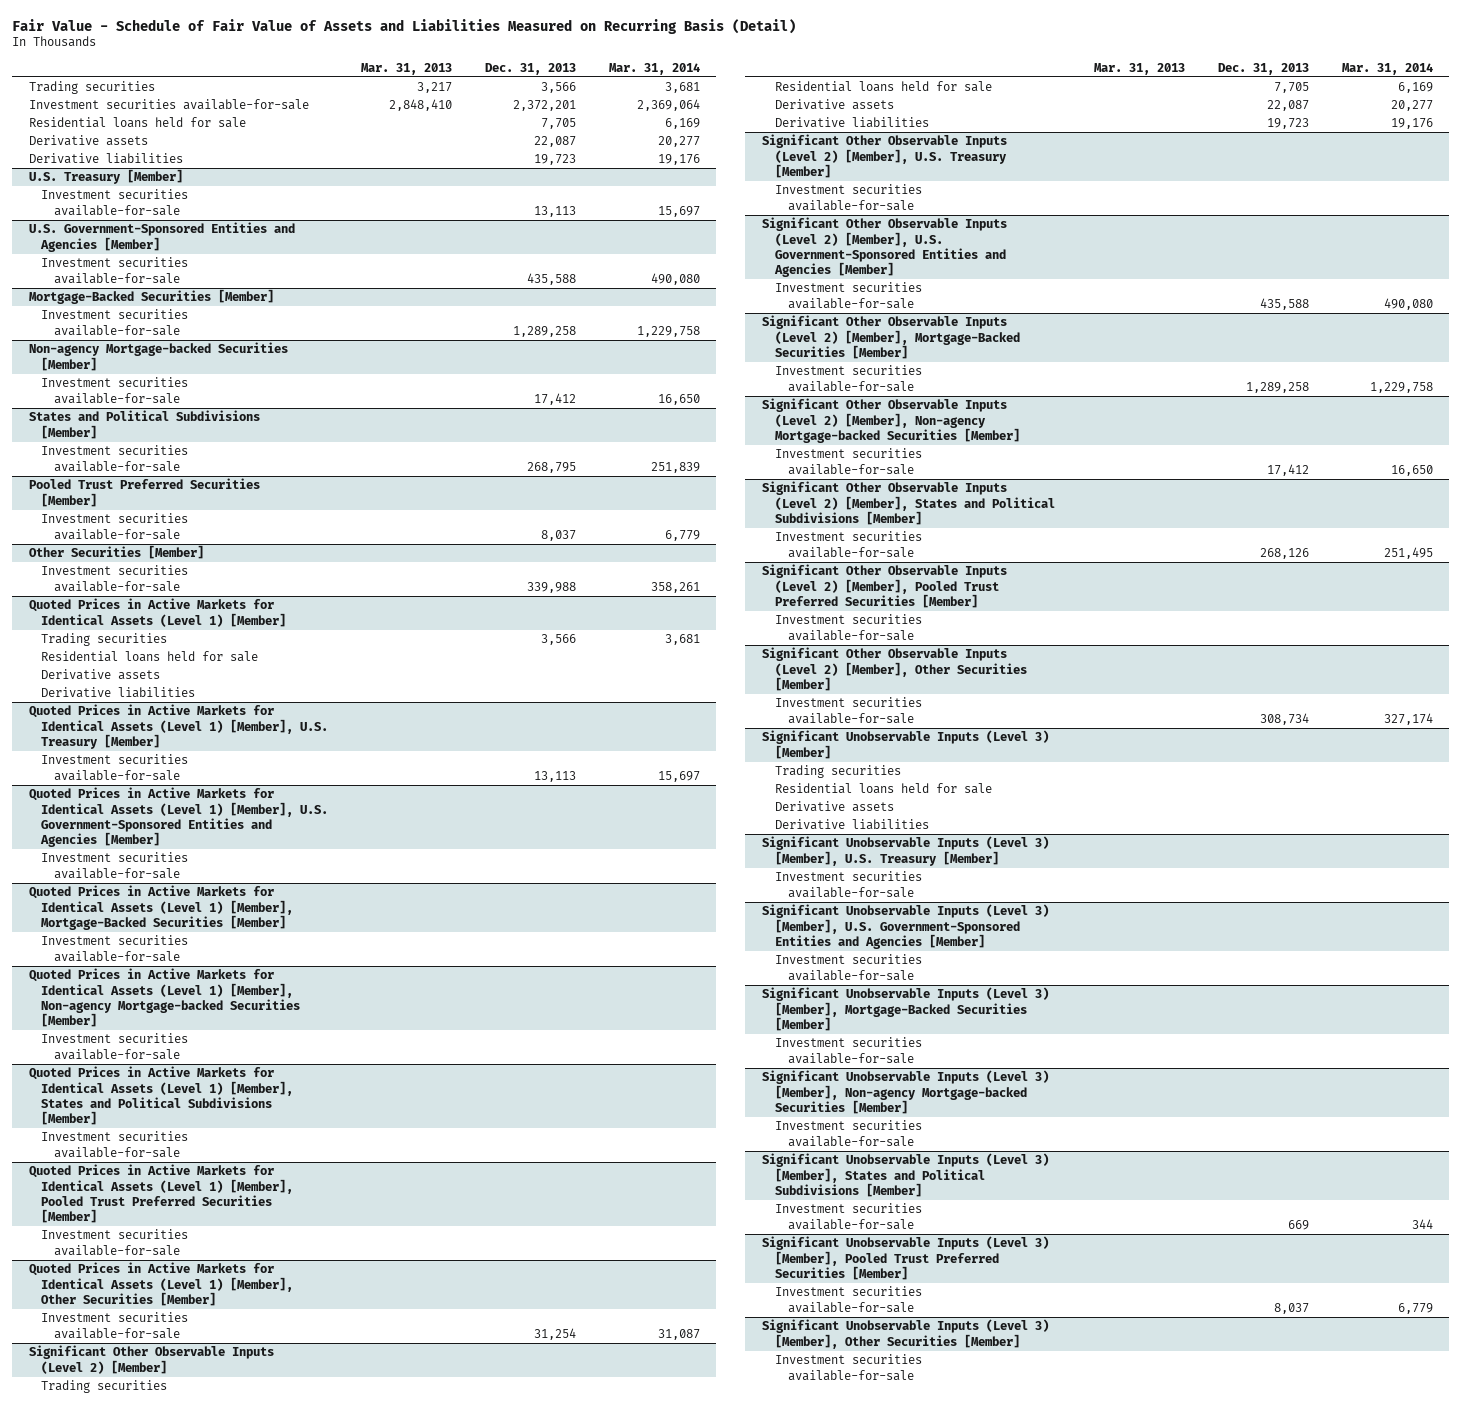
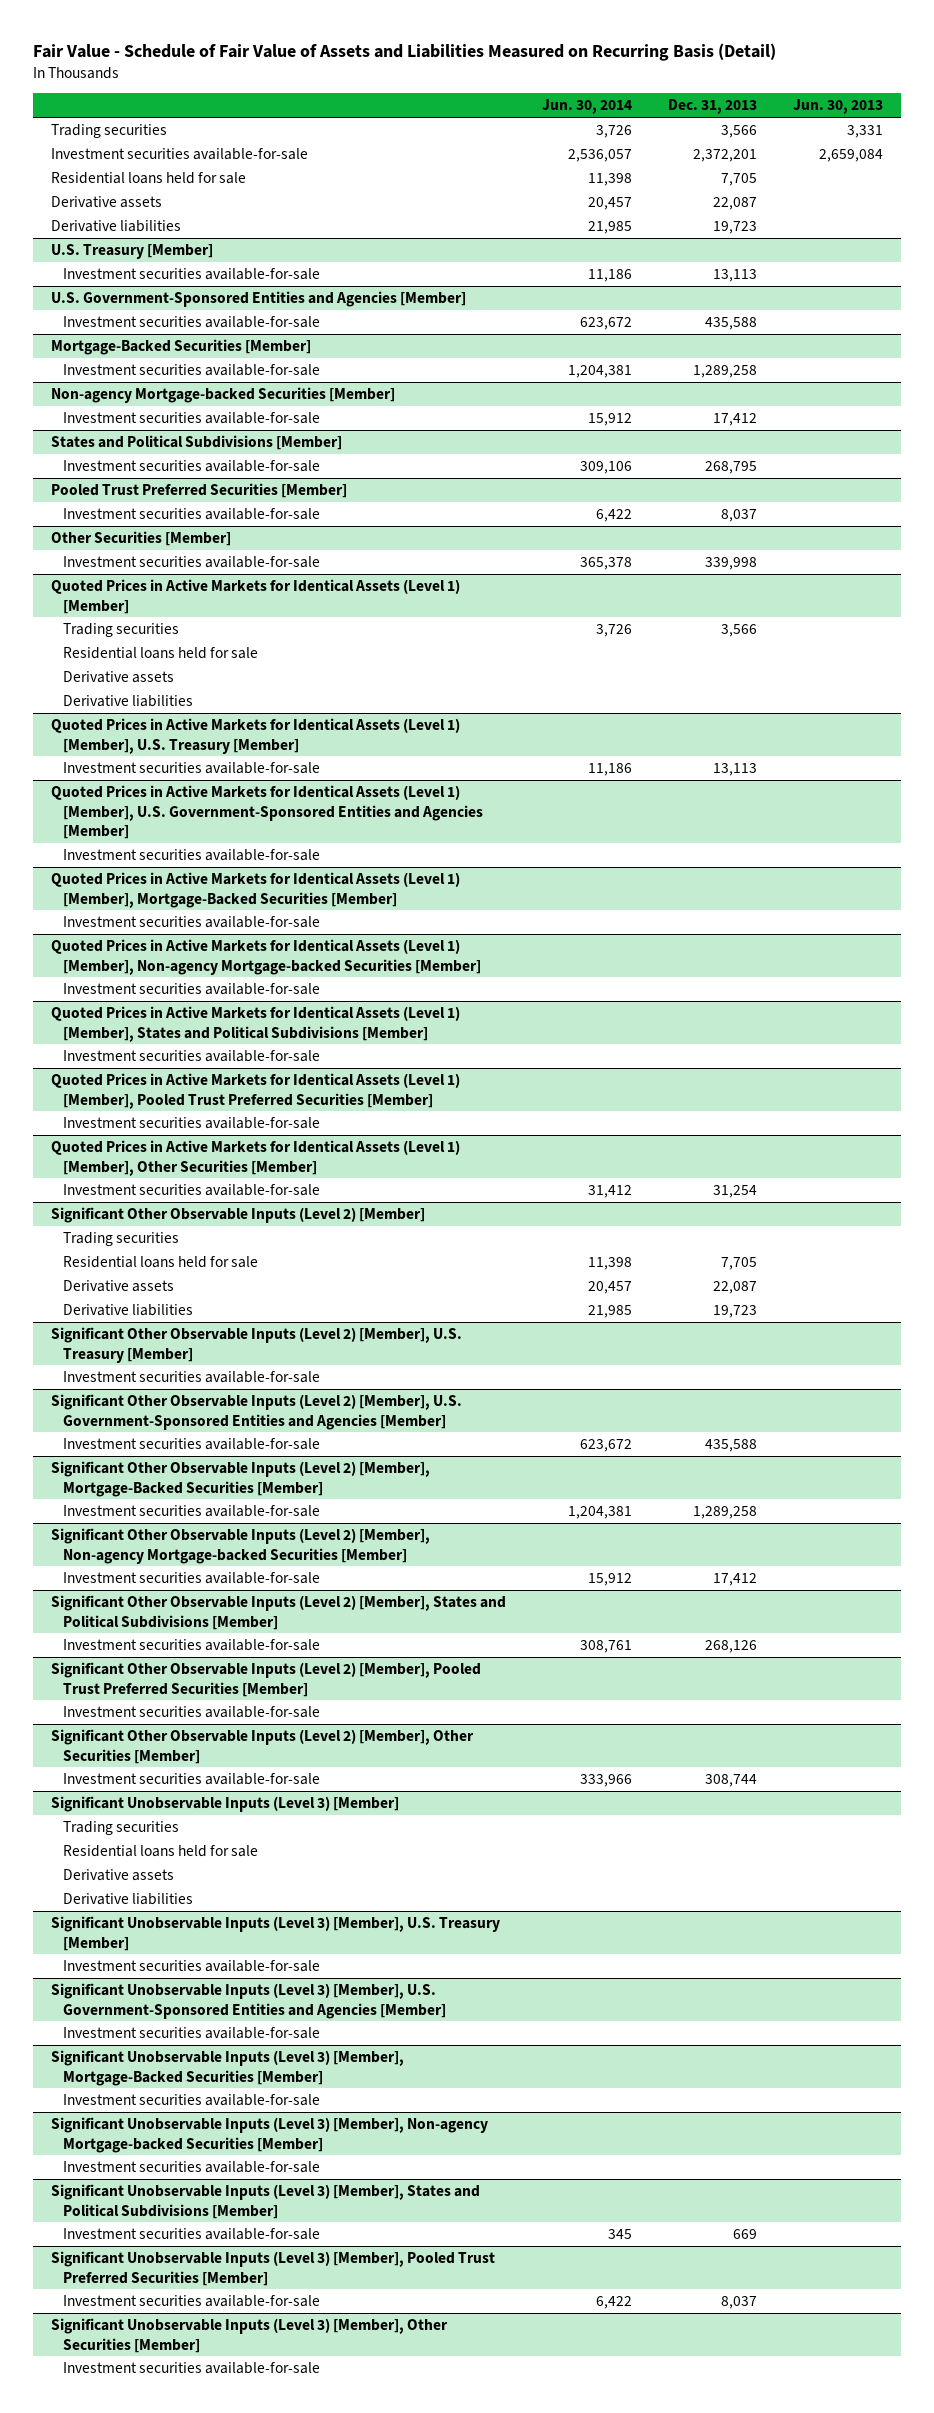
[361,62,453,75] Mar. 31, 2013 -> none
[608,62,700,75] Mar. 31, 2014 -> none
none -> [541,99,632,115] Jun. 30, 2014
none -> [792,99,883,115] Jun. 30, 2013
[526,581,576,593] 339,988 -> [704,557,757,571] 339,998
[1260,712,1310,725] 308,734 -> [704,1774,757,1788] 308,744

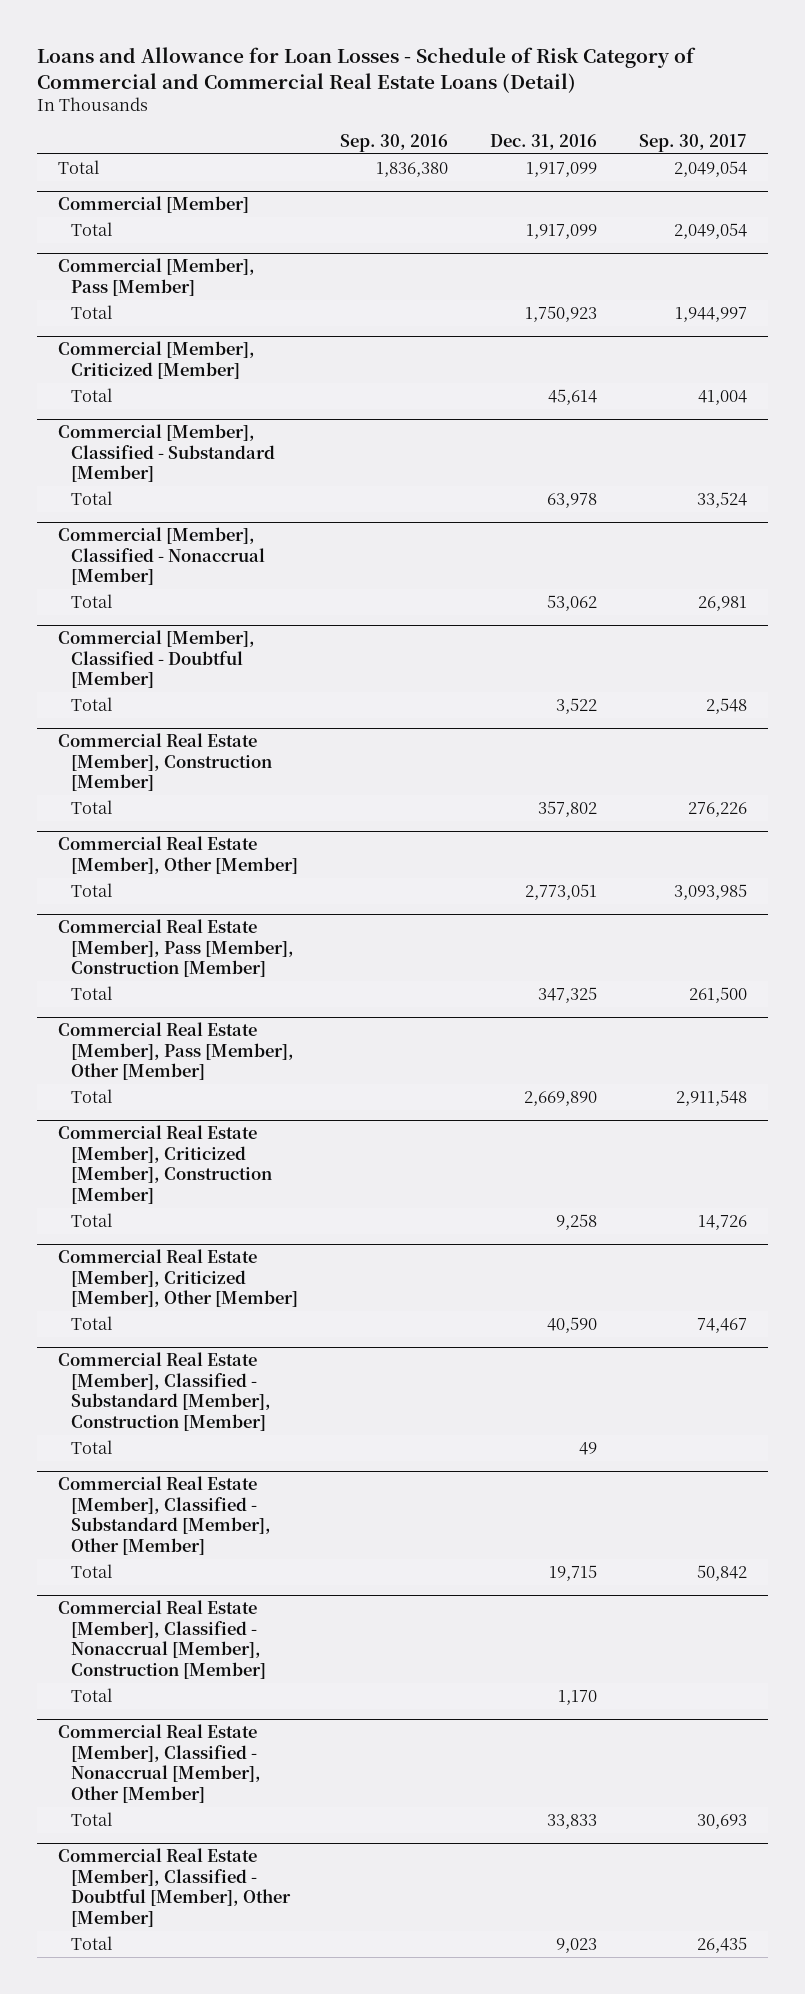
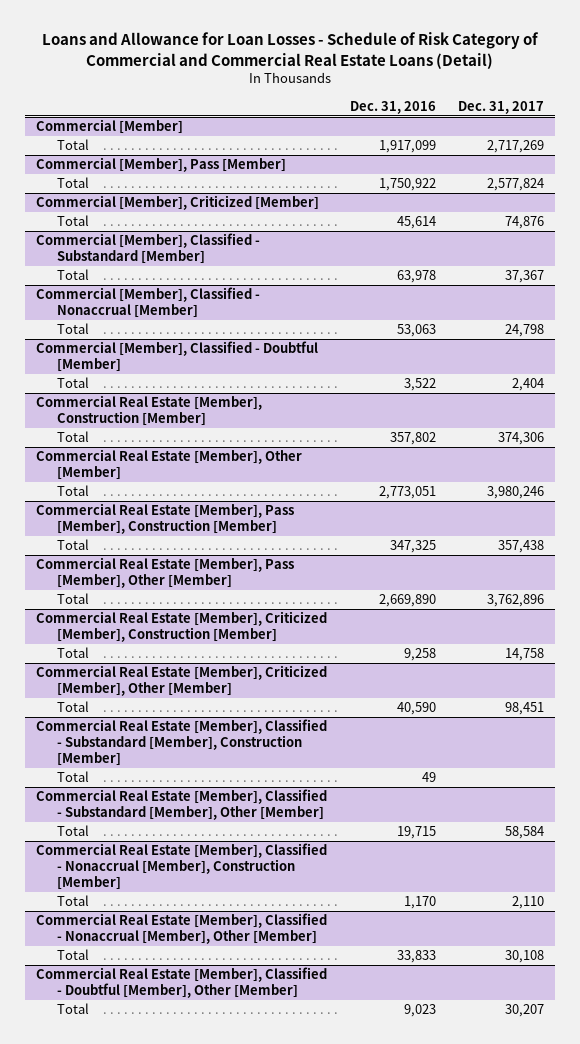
[339,133,448,152] Sep. 30, 2016 -> none
[638,133,747,152] Sep. 30, 2017 -> none
none -> [457,100,544,114] Dec. 31, 2017
[57,160,100,175] Total -> none
[524,306,597,323] 1,750,923 -> [378,178,436,192] 1,750,922
[546,595,597,612] 53,062 -> [396,324,436,338] 53,063

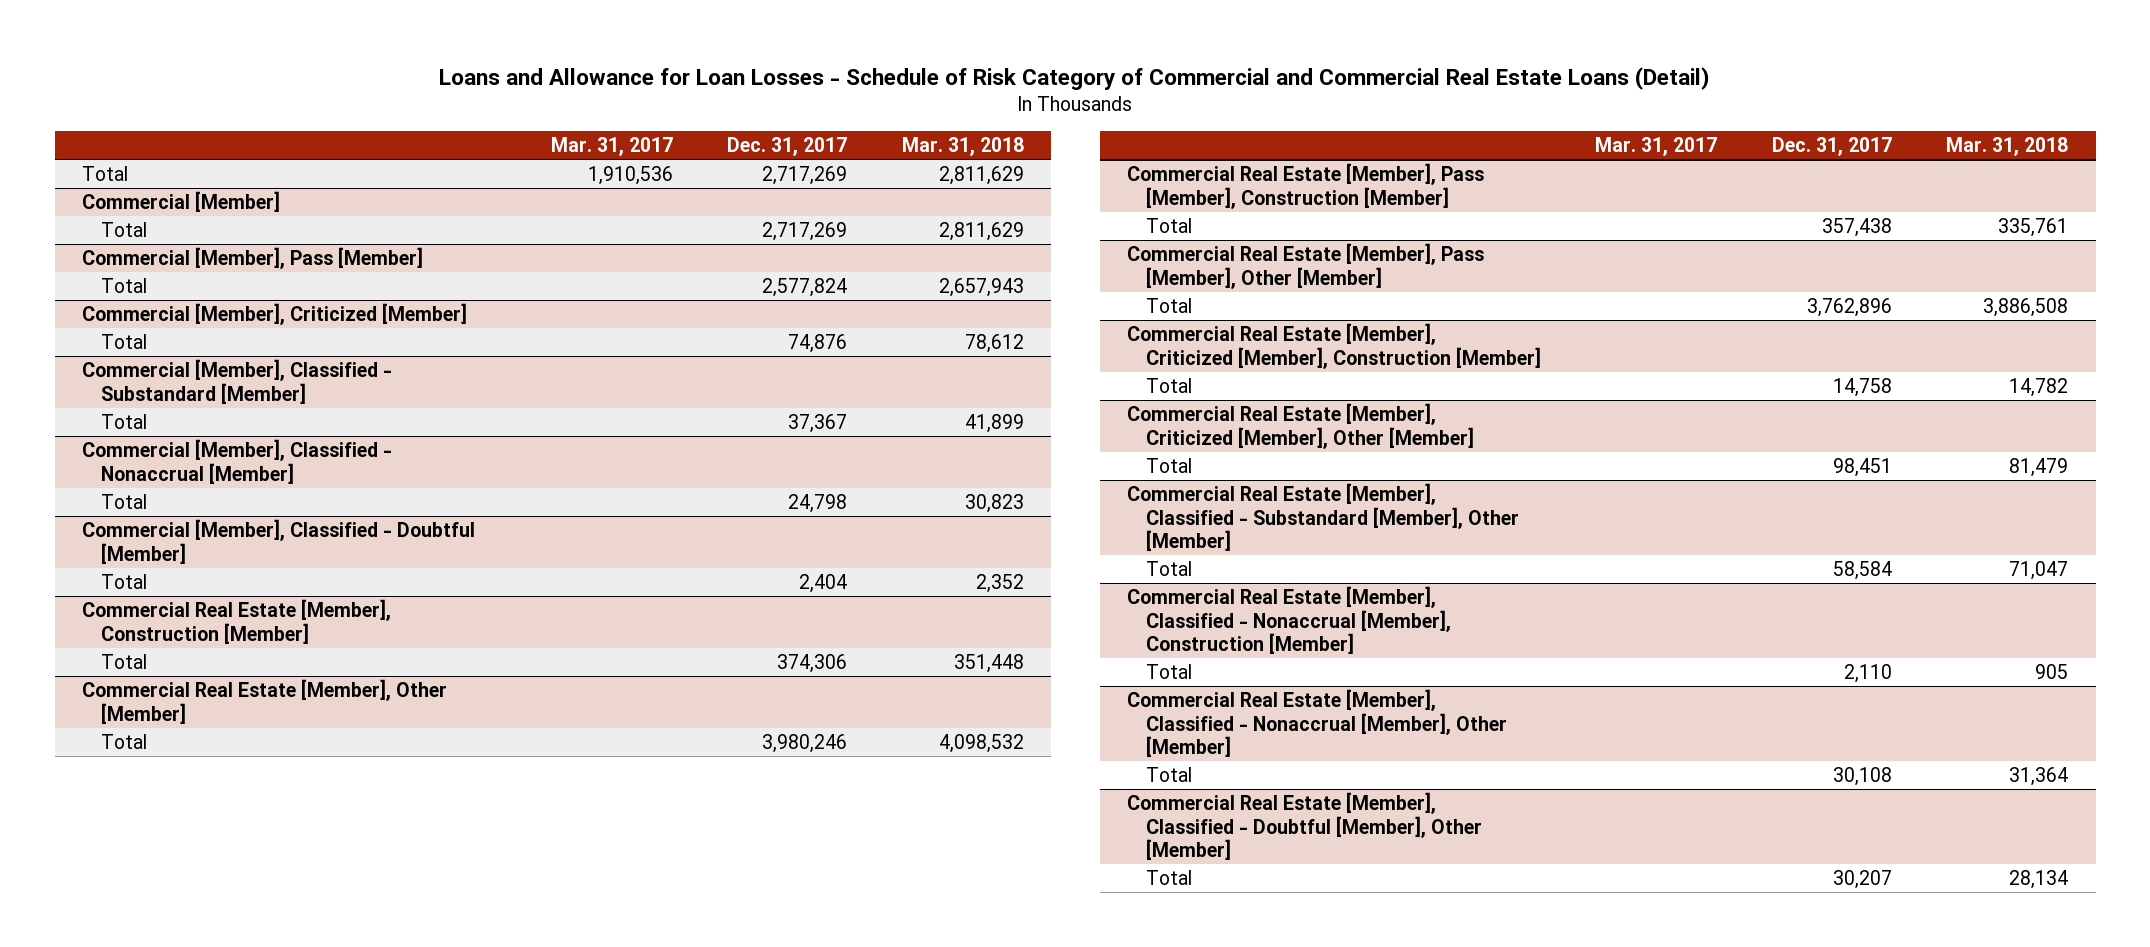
[349,100,436,114] Dec. 31, 2016 -> none
none -> [550,137,673,157] Mar. 31, 2017
none -> [901,137,1024,157] Mar. 31, 2018
none -> [82,166,129,182] Total
[36,719,328,767] Commercial Real Estate [Member], Classified - Substandard [Member], Construction [Member] -> none
[56,771,89,783] Total -> none

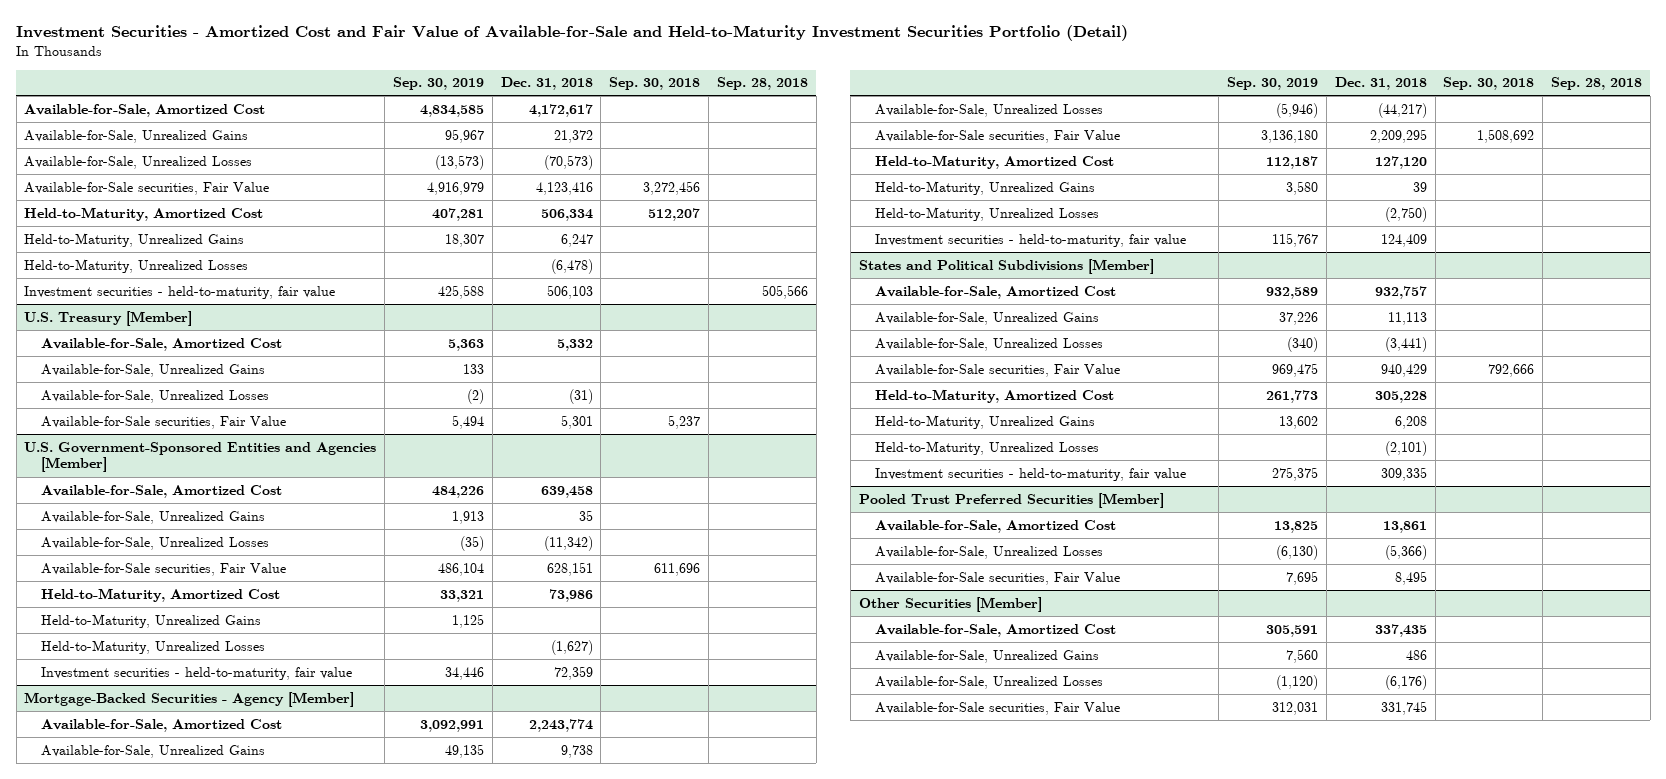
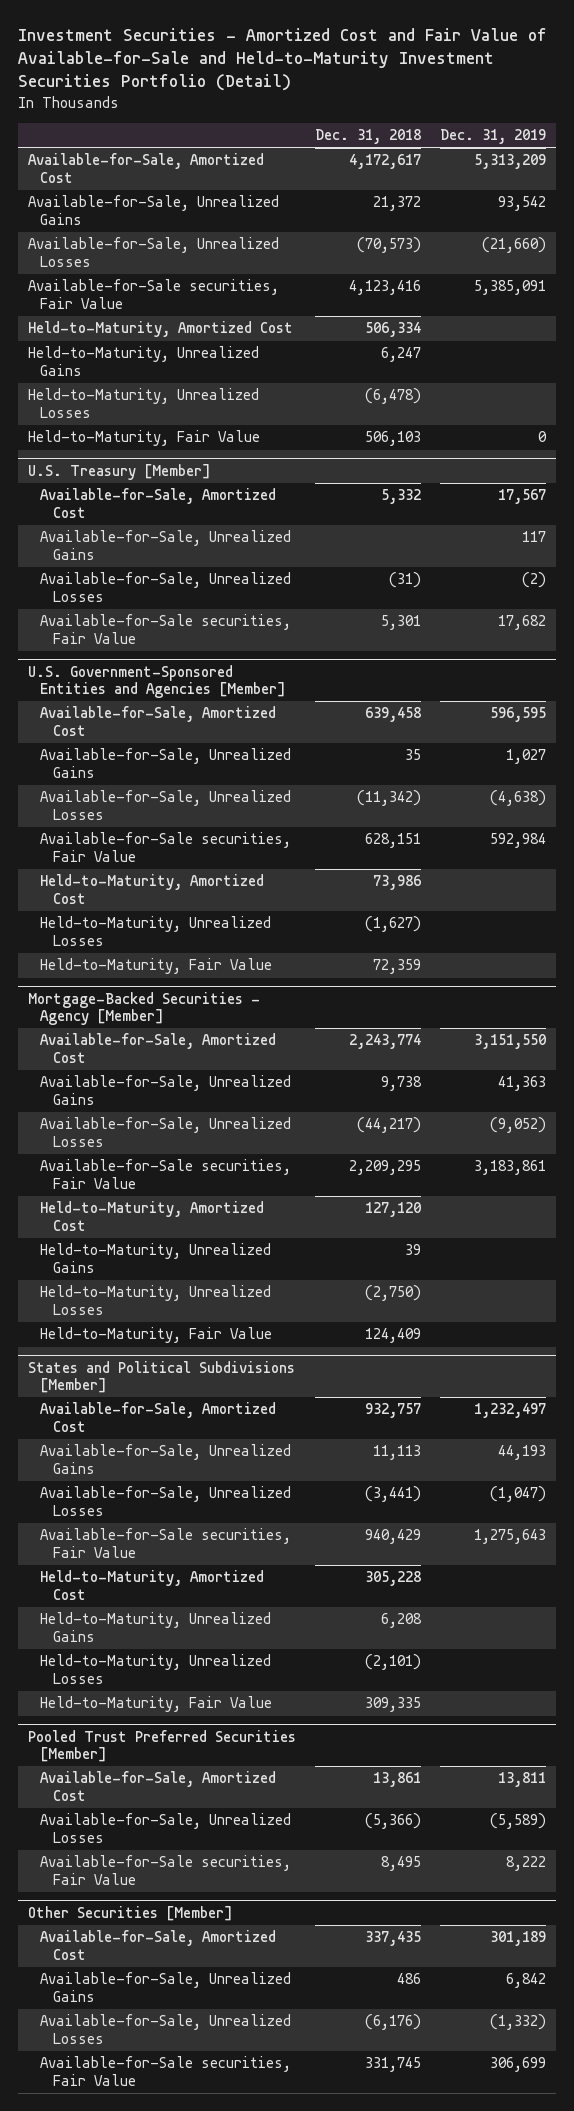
[392,77,484,91] Sep. 30, 2019 -> none
[609,77,701,91] Sep. 30, 2018 -> none
[716,77,808,91] Sep. 28, 2018 -> none
none -> [440,129,547,145] Dec. 31, 2019
[24,285,336,299] Investment securities - held-to-maturity, fair value -> [27,430,260,447] Held-to-Maturity, Fair Value
[41,613,262,628] Held-to-Maturity, Unrealized Gains -> none
[41,666,353,680] Investment securities - held-to-maturity, fair value -> [40,958,273,975] Held-to-Maturity, Fair Value
[875,233,1187,247] Investment securities - held-to-maturity, fair value -> [40,1327,273,1344] Held-to-Maturity, Fair Value
[875,467,1187,481] Investment securities - held-to-maturity, fair value -> [40,1696,273,1713] Held-to-Maturity, Fair Value

